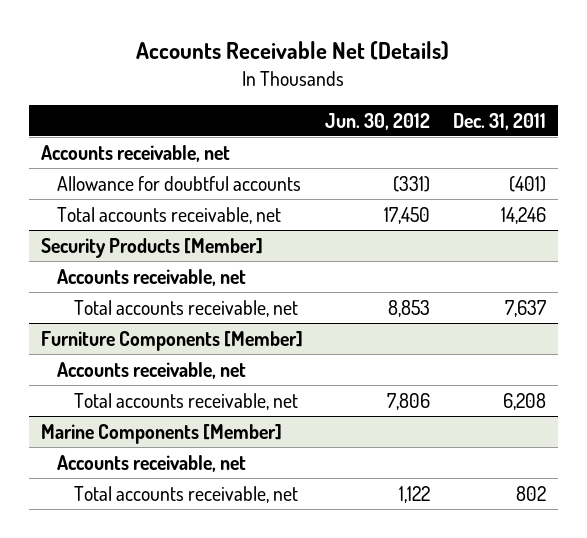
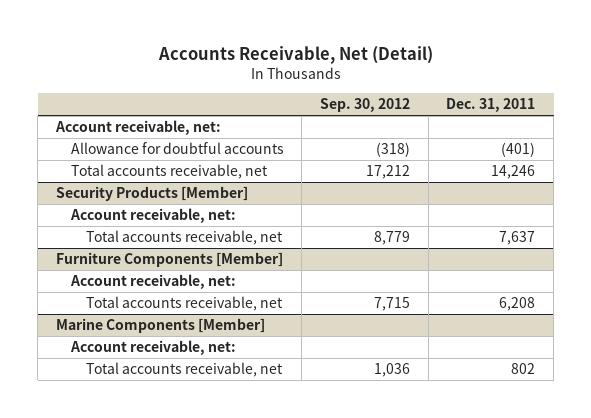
[136,41,450,61] Accounts Receivable Net (Details) -> [157,45,433,64] Accounts Receivable, Net (Detail)
[325,112,431,130] Jun. 30, 2012 -> none
none -> [320,98,411,113] Sep. 30, 2012
[40,144,230,162] Accounts receivable, net -> [54,120,221,136] Account receivable, net:
[57,268,247,286] Accounts receivable, net -> [69,208,236,224] Account receivable, net:
[57,361,247,379] Accounts receivable, net -> [69,274,236,290] Account receivable, net:
[57,454,247,472] Accounts receivable, net -> [69,340,236,356] Account receivable, net:

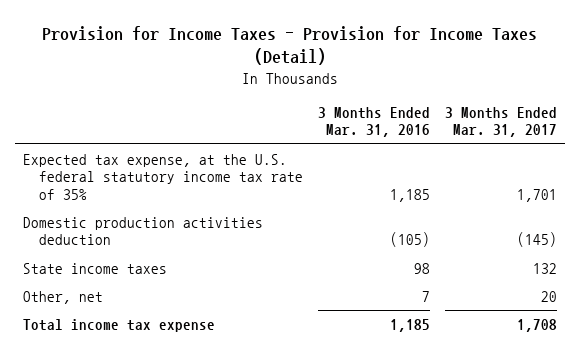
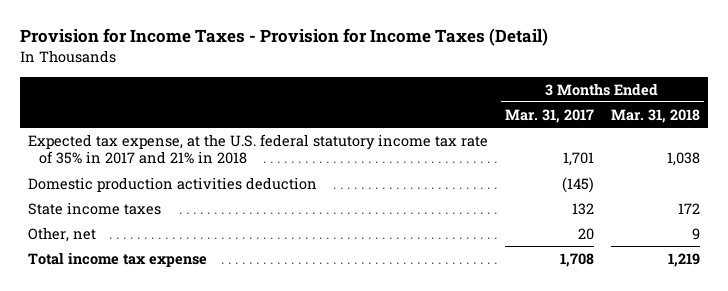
[317,106,430,138] 3 Months Ended Mar. 31, 2016 -> none
none -> [610,108,700,123] Mar. 31, 2018
[23,153,303,200] Expected tax expense, at the U.S. federal statutory income tax rate of 35% -> [28,133,489,165] Expected tax expense, at the U.S. federal statutory income tax rate of 35% in 2017 and 21% in 2018

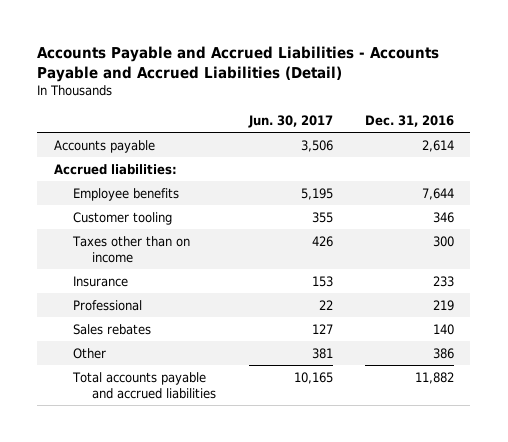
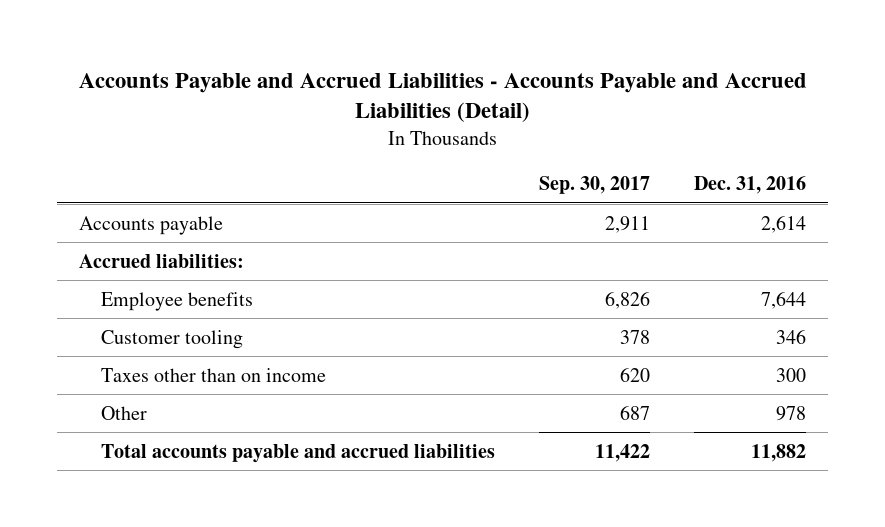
[247,115,333,129] Jun. 30, 2017 -> none
none -> [539,176,651,195] Sep. 30, 2017
[72,275,128,287] Insurance -> none
[72,299,142,311] Professional -> none
[72,323,151,335] Sales rebates -> none
[433,347,455,359] 386 -> [776,405,807,421] 978

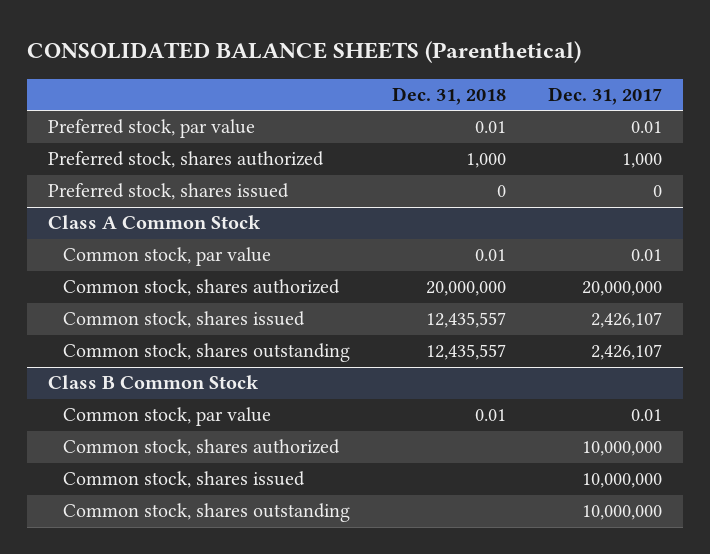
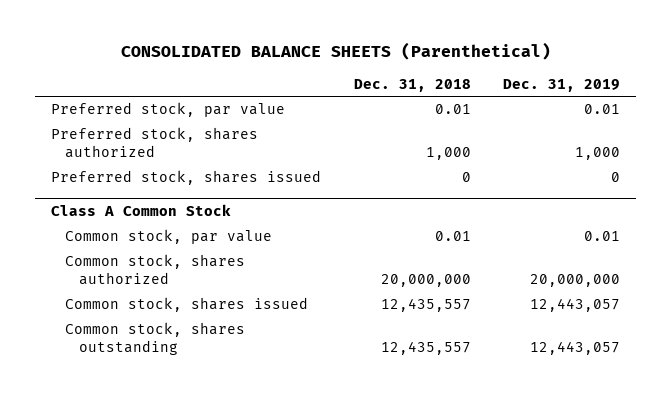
[548,86,663,105] Dec. 31, 2017 -> none
none -> [502,78,620,92] Dec. 31, 2019
[48,375,260,390] Class B Common Stock -> none
[62,407,271,427] Common stock, par value -> none
[62,439,340,457] Common stock, shares authorized -> none
[62,471,305,489] Common stock, shares issued -> none
[62,503,350,523] Common stock, shares outstanding -> none

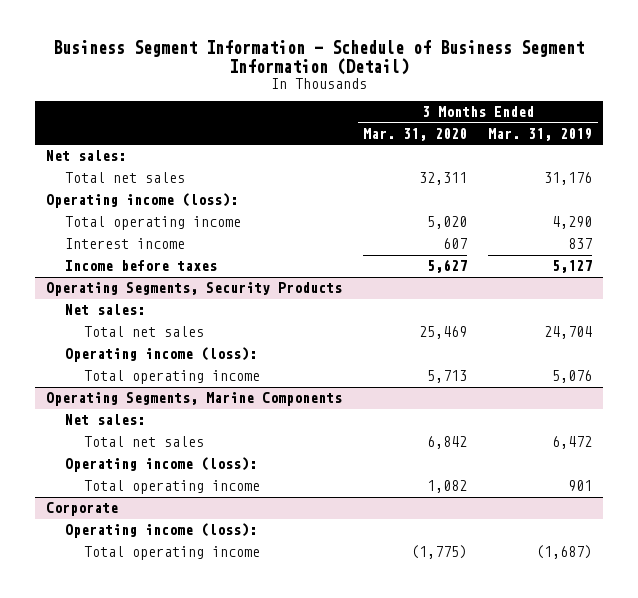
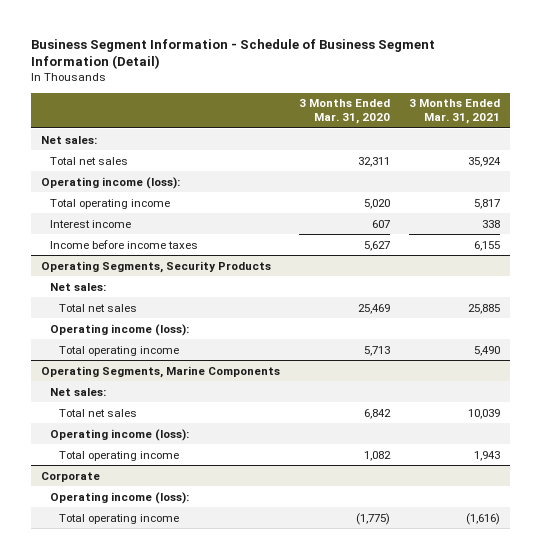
[488,128,593,142] Mar. 31, 2019 -> none
none -> [409,99,501,125] 3 Months Ended Mar. 31, 2021
[65,260,218,272] Income before taxes -> [50,239,199,249] Income before income taxes

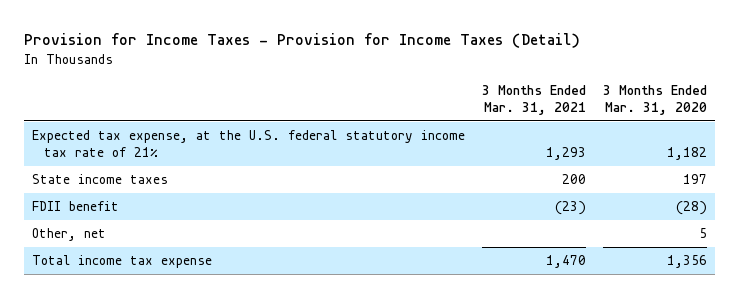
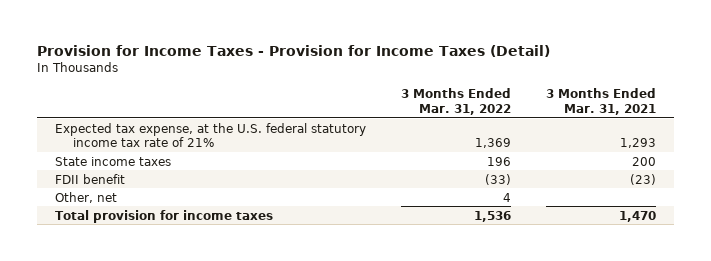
[602,85,707,116] 3 Months Ended Mar. 31, 2020 -> none
none -> [401,88,512,115] 3 Months Ended Mar. 31, 2022
[32,255,213,269] Total income tax expense -> [54,209,273,223] Total provision for income taxes

